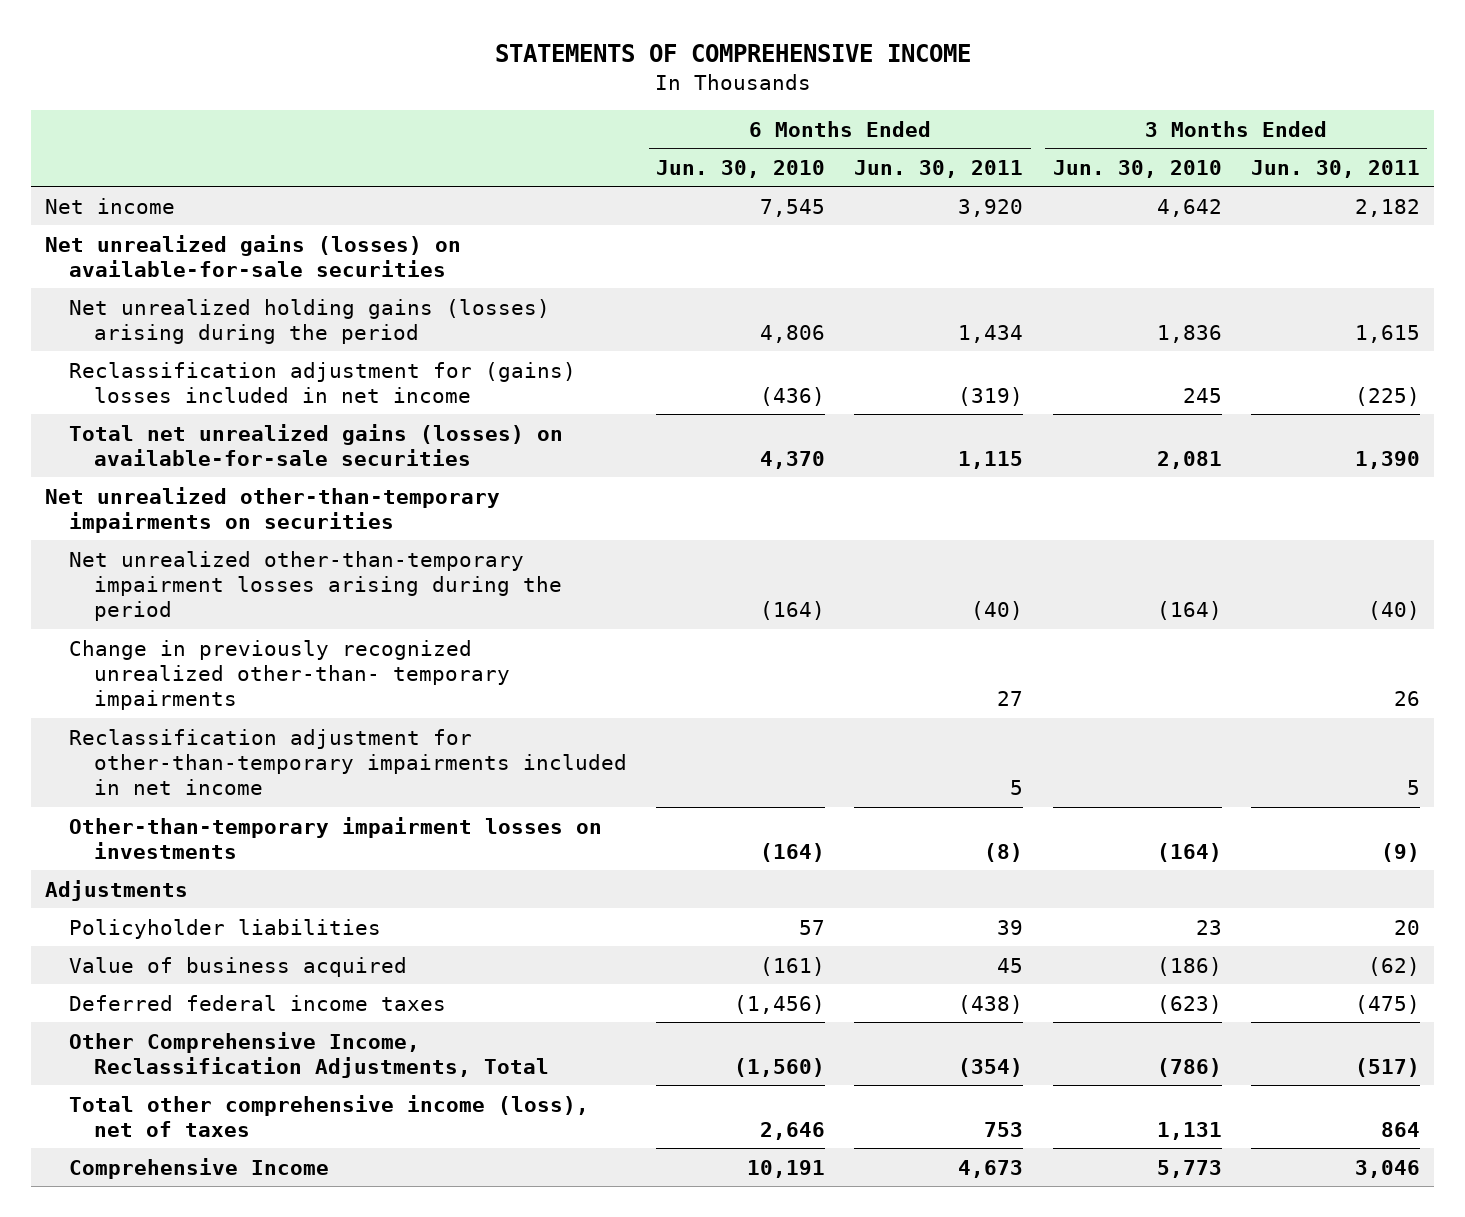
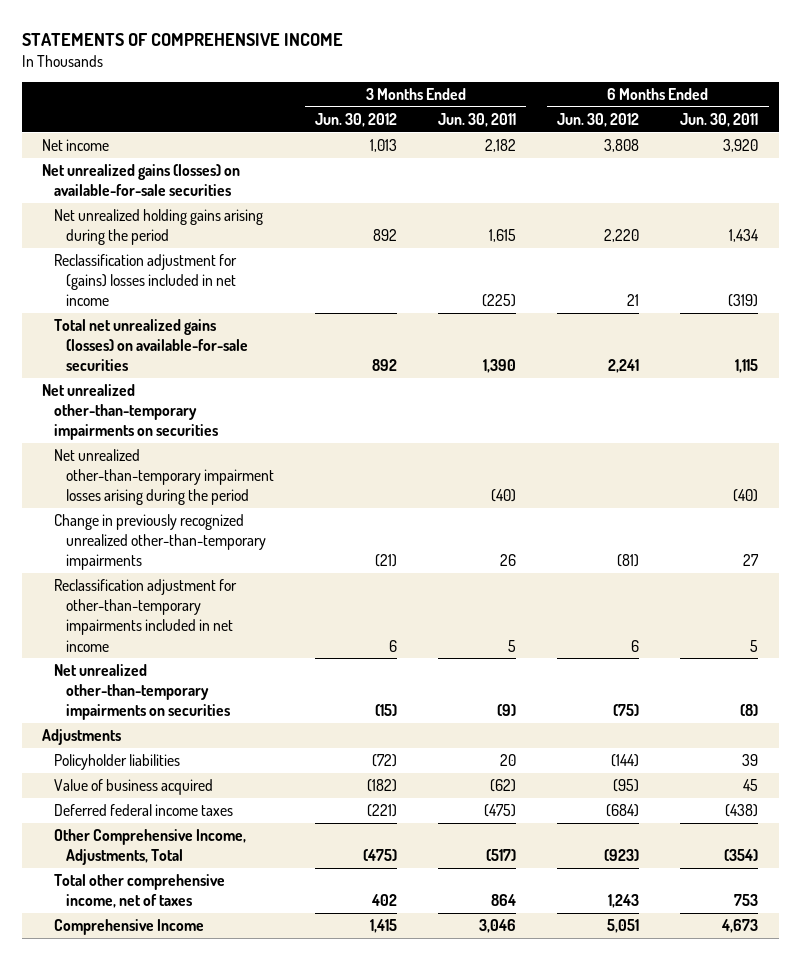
[655,159,825,178] Jun. 30, 2010 -> none
[1052,159,1222,178] Jun. 30, 2010 -> none
none -> [315,113,398,128] Jun. 30, 2012
none -> [557,113,640,128] Jun. 30, 2012
[69,298,551,344] Net unrealized holding gains (losses) arising during the period -> [54,209,264,246] Net unrealized holding gains arising during the period
[69,639,510,710] Change in previously recognized unrealized other-than- temporary impairments -> [54,514,267,571] Change in previously recognized unrealized other-than-temporary impairments
[69,816,603,859] Other-than-temporary impairment losses on investments -> [54,664,231,721] Net unrealized other-than-temporary impairments on securities
[69,1031,549,1078] Other Comprehensive Income, Reclassification Adjustments, Total -> [54,829,247,866] Other Comprehensive Income, Adjustments, Total
[69,1094,590,1137] Total other comprehensive income (loss), net of taxes -> [54,874,226,909] Total other comprehensive income, net of taxes

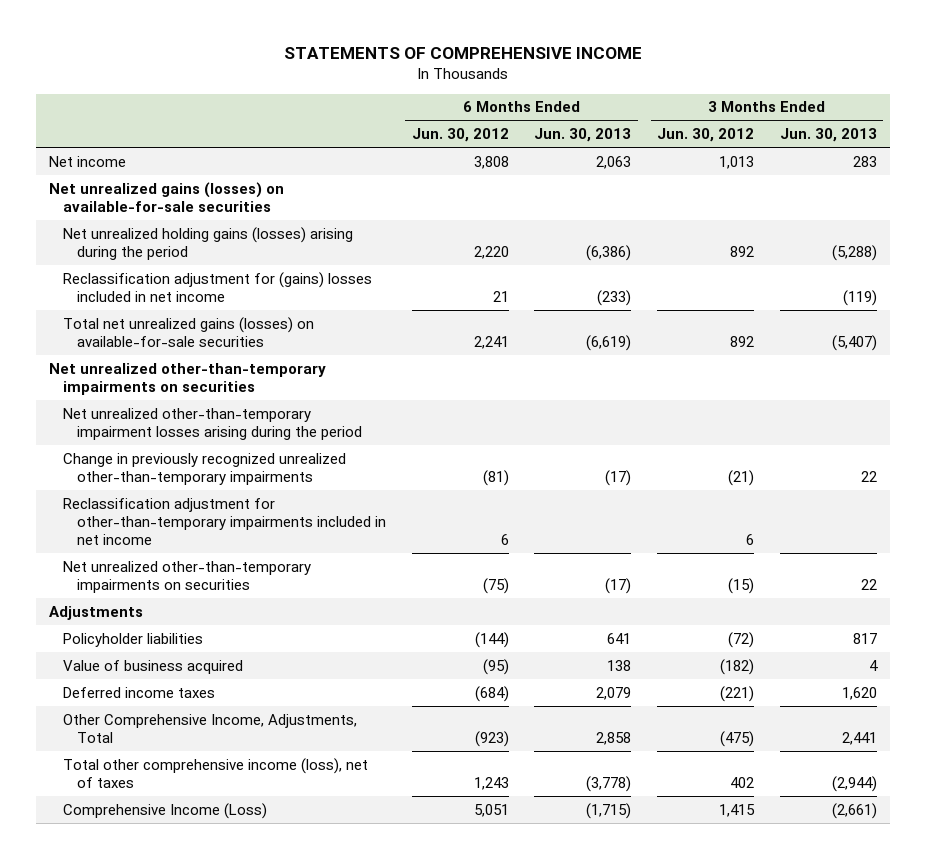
[438,113,517,128] Jun. 30, 2011 -> none
[680,113,759,128] Jun. 30, 2011 -> none
none -> [534,128,632,143] Jun. 30, 2013
none -> [780,128,878,143] Jun. 30, 2013
[54,209,264,246] Net unrealized holding gains arising during the period -> [62,226,353,261] Net unrealized holding gains (losses) arising during the period
[54,804,234,817] Deferred federal income taxes -> [62,686,215,698] Deferred income taxes
[54,874,226,909] Total other comprehensive income, net of taxes -> [62,757,368,789] Total other comprehensive income (loss), net of taxes
[54,919,205,936] Comprehensive Income -> [62,802,267,819] Comprehensive Income (Loss)

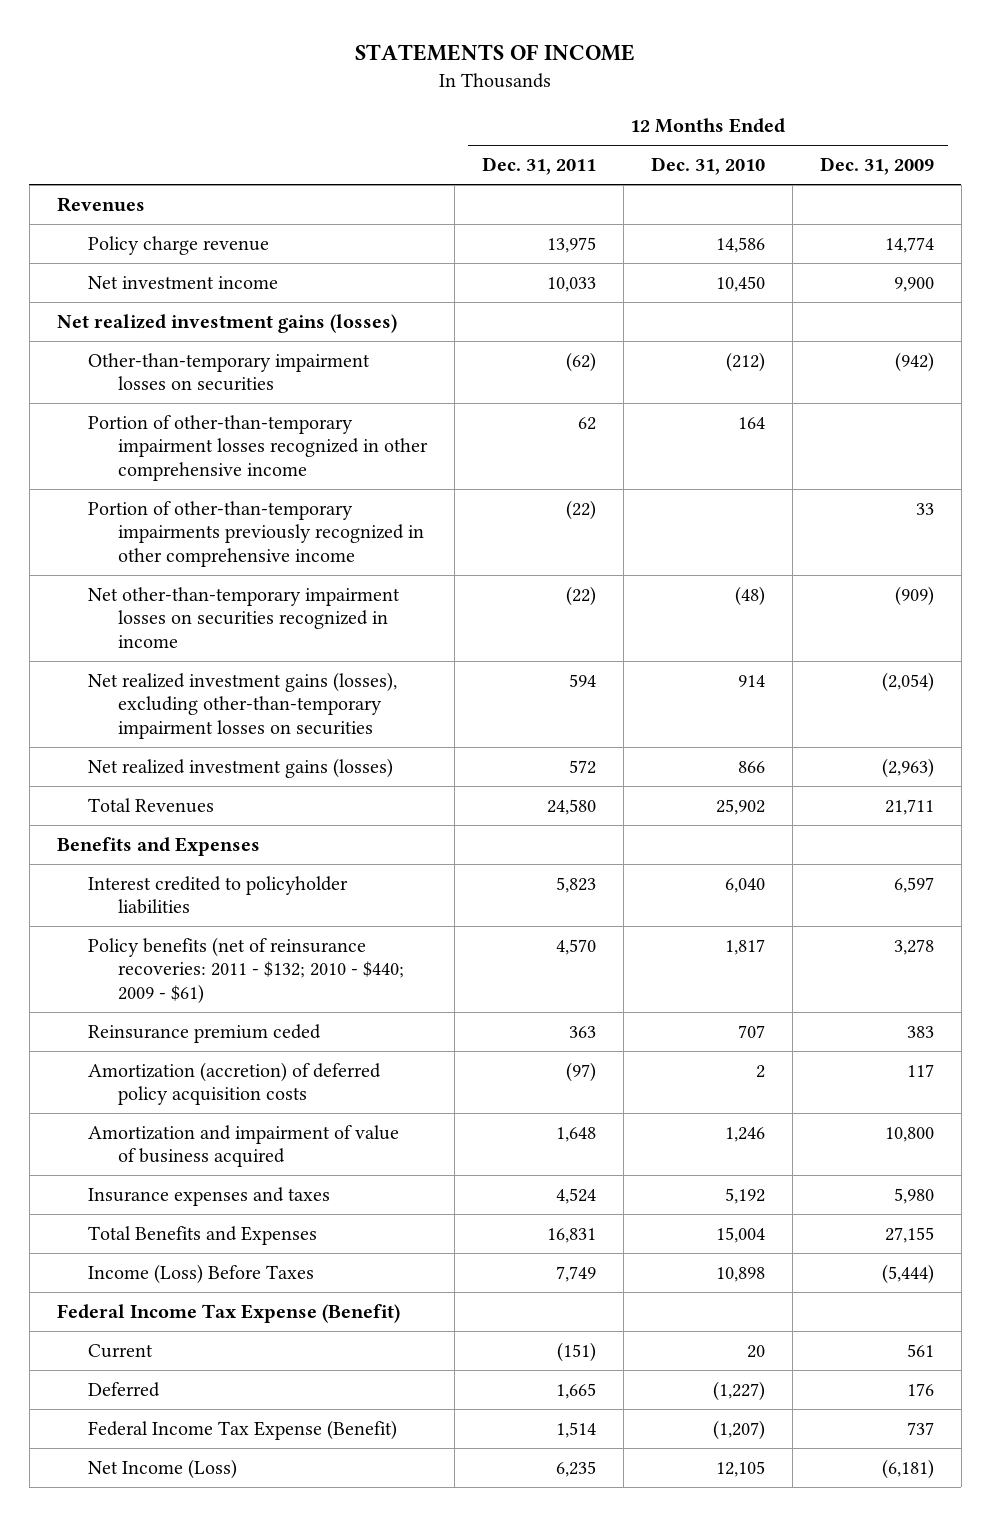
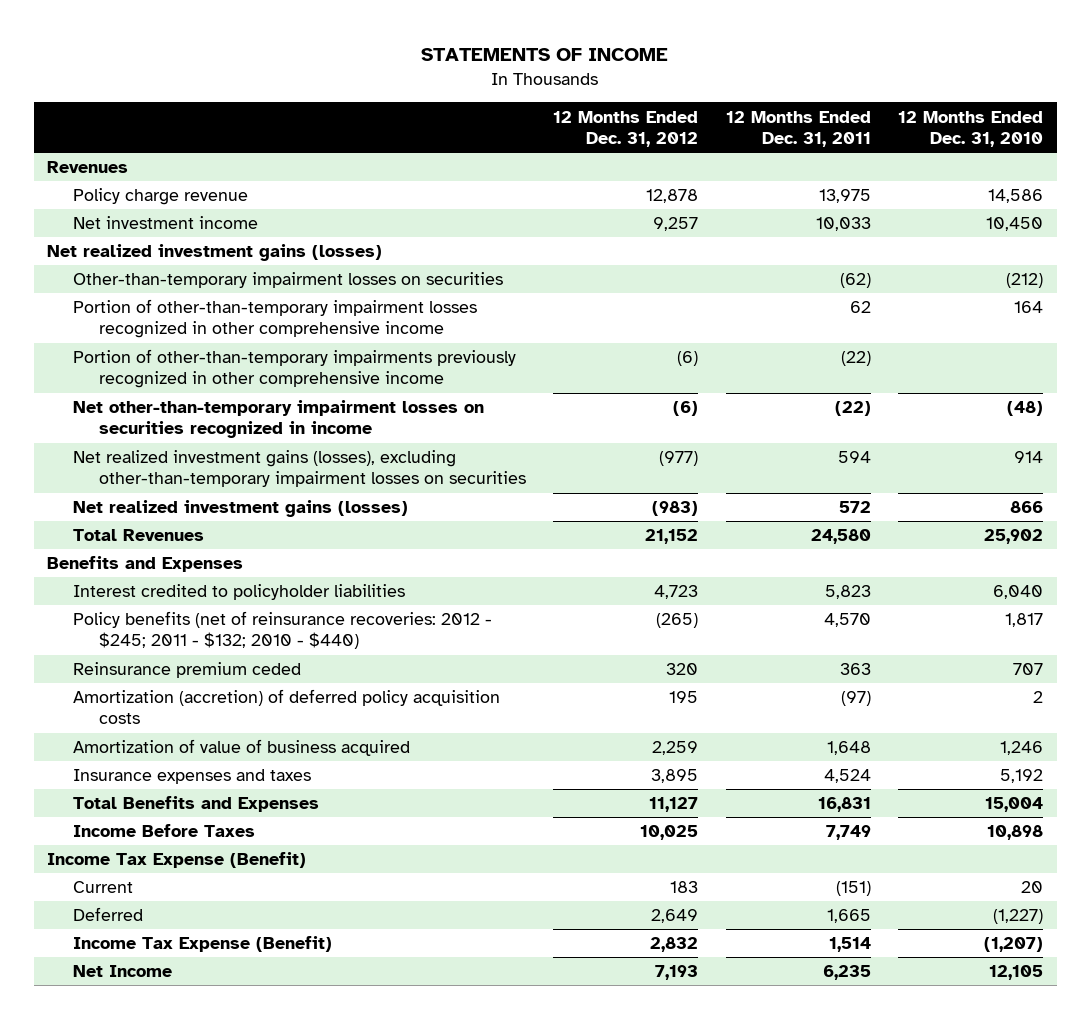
[819,157,934,176] Dec. 31, 2009 -> none
none -> [553,110,699,147] 12 Months Ended Dec. 31, 2012
[87,936,405,1004] Policy benefits (net of reinsurance recoveries: 2011 - $132; 2010 - $440; 2009 - $61) -> [73,611,493,650] Policy benefits (net of reinsurance recoveries: 2012 - $245; 2011 - $132; 2010 - $440)
[87,1124,399,1168] Amortization and impairment of value of business acquired -> [73,739,411,757] Amortization of value of business acquired
[87,1263,314,1284] Income (Loss) Before Taxes -> [73,824,256,838] Income Before Taxes
[56,1303,400,1323] Federal Income Tax Expense (Benefit) -> [47,852,307,869] Income Tax Expense (Benefit)
[87,1419,397,1440] Federal Income Tax Expense (Benefit) -> [73,936,333,953] Income Tax Expense (Benefit)
[87,1458,237,1479] Net Income (Loss) -> [73,965,173,978] Net Income

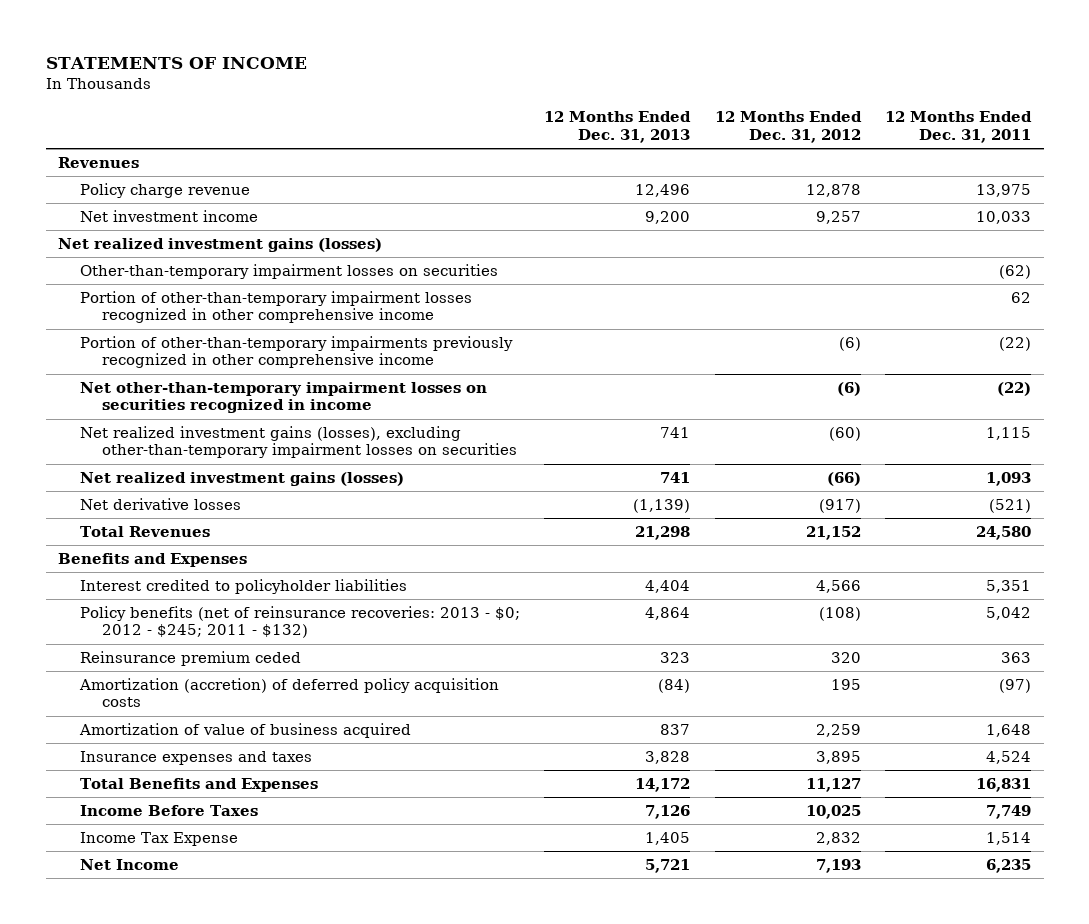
[898,110,1044,147] 12 Months Ended Dec. 31, 2010 -> none
none -> [544,111,692,143] 12 Months Ended Dec. 31, 2013
[659,451,699,467] (977) -> [828,426,861,441] (60)
[837,451,871,464] 594 -> [986,426,1032,440] 1,115
[652,501,699,517] (983) -> [826,471,861,486] (66)
[838,501,871,514] 572 -> [986,471,1032,486] 1,093
none -> [80,497,242,510] Net derivative losses
[654,585,699,600] 4,723 -> [815,579,861,593] 4,566
[824,585,871,600] 5,823 -> [986,579,1032,593] 5,351
[73,611,493,650] Policy benefits (net of reinsurance recoveries: 2012 - $245; 2011 - $132; 2010 - $440) -> [80,605,521,639] Policy benefits (net of reinsurance recoveries: 2013 - $0; 2012 - $245; 2011 - $132)
[656,613,699,629] (265) -> [818,606,861,621] (108)
[823,613,871,628] 4,570 -> [986,606,1032,620] 5,042
[47,852,307,869] Income Tax Expense (Benefit) -> none
[73,881,134,894] Current -> none
[73,907,144,922] Deferred -> none
[73,936,333,953] Income Tax Expense (Benefit) -> [80,831,239,846] Income Tax Expense

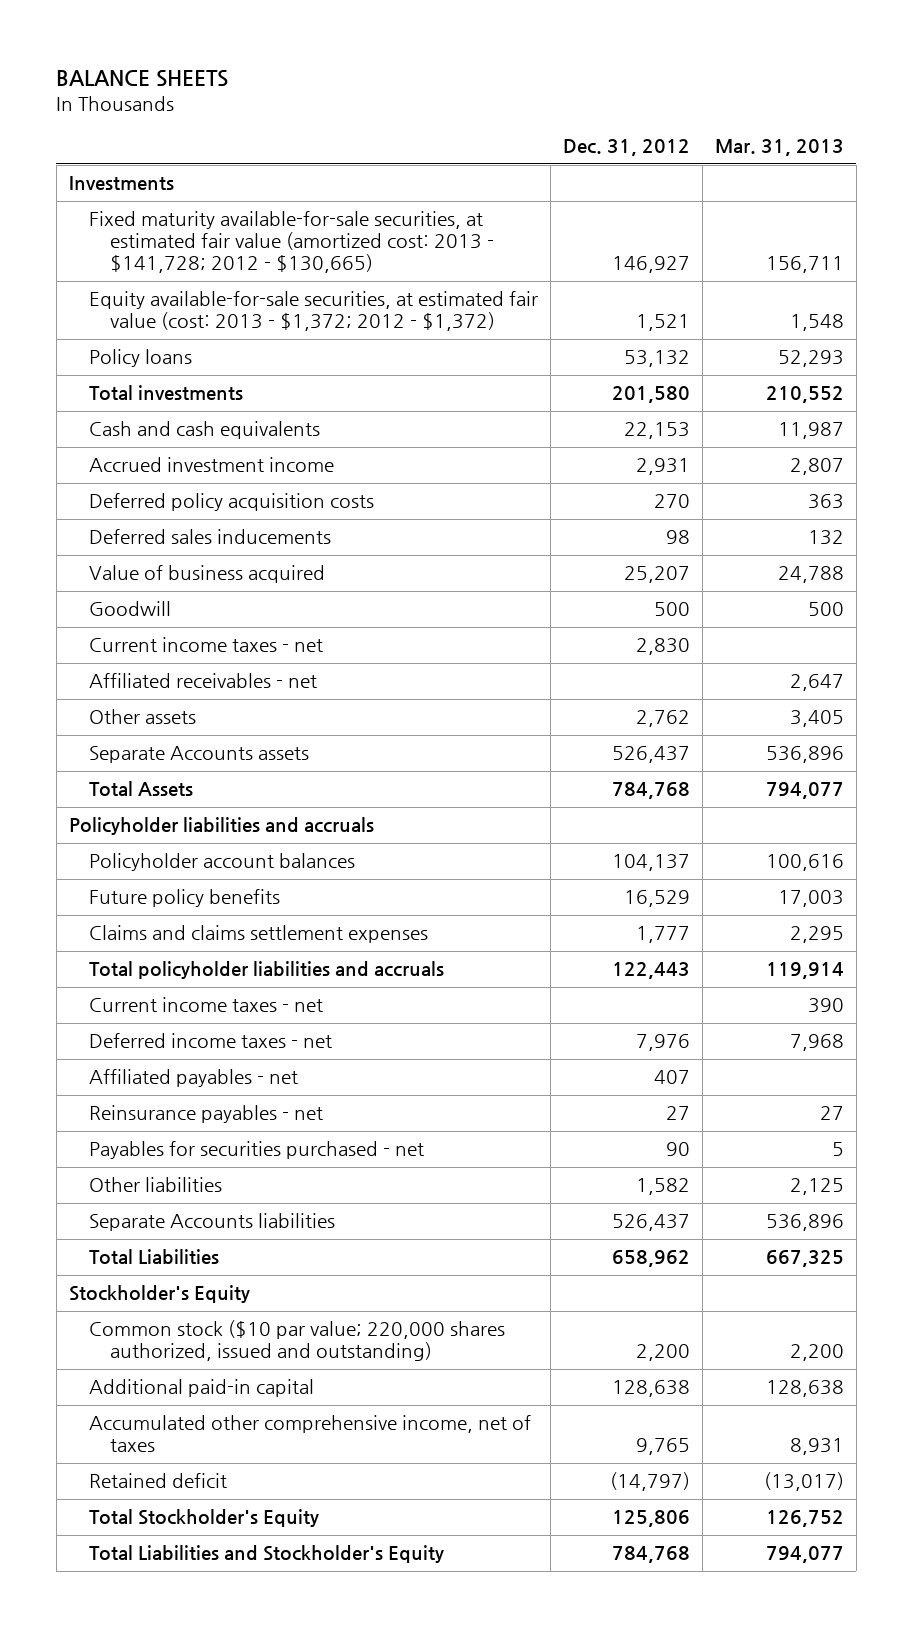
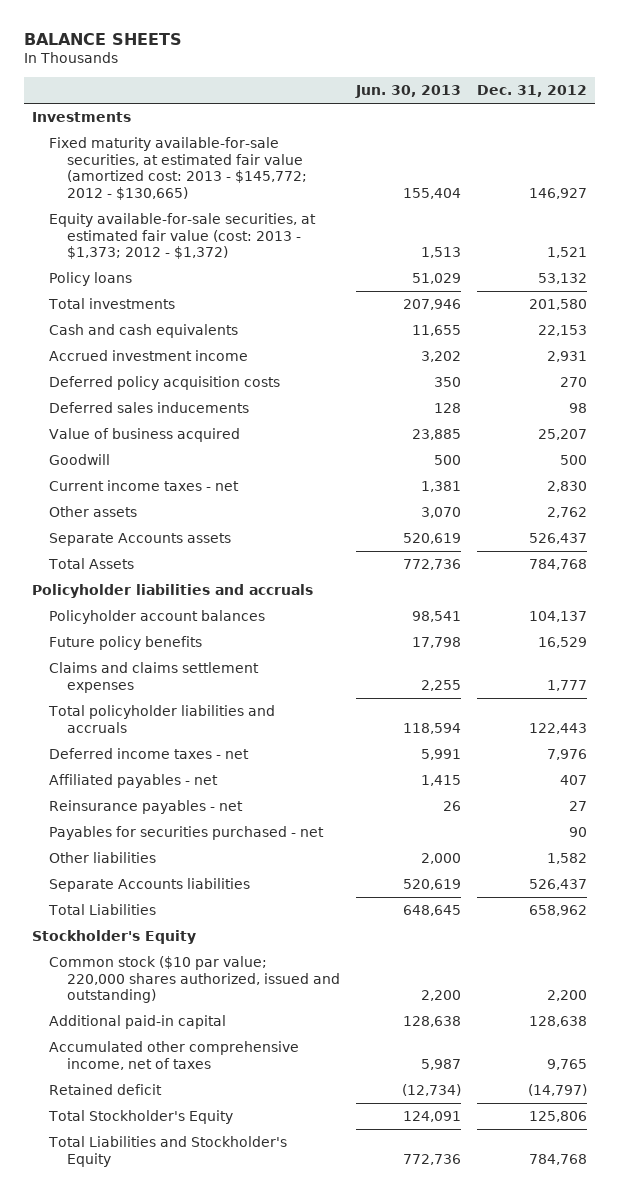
[714,139,844,157] Mar. 31, 2013 -> none
none -> [354,85,461,99] Jun. 30, 2013
[89,211,494,274] Fixed maturity available-for-sale securities, at estimated fair value (amortized cost: 2013 - $141,728; 2012 - $130,665) -> [49,137,308,200] Fixed maturity available-for-sale securities, at estimated fair value (amortized cost: 2013 - $145,772; 2012 - $130,665)
[89,291,539,332] Equity available-for-sale securities, at estimated fair value (cost: 2013 - $1,372; 2012 - $1,372) -> [49,213,317,260] Equity available-for-sale securities, at estimated fair value (cost: 2013 - $1,373; 2012 - $1,372)
[89,673,318,689] Affiliated receivables - net -> none
[89,997,324,1013] Current income taxes - net -> none

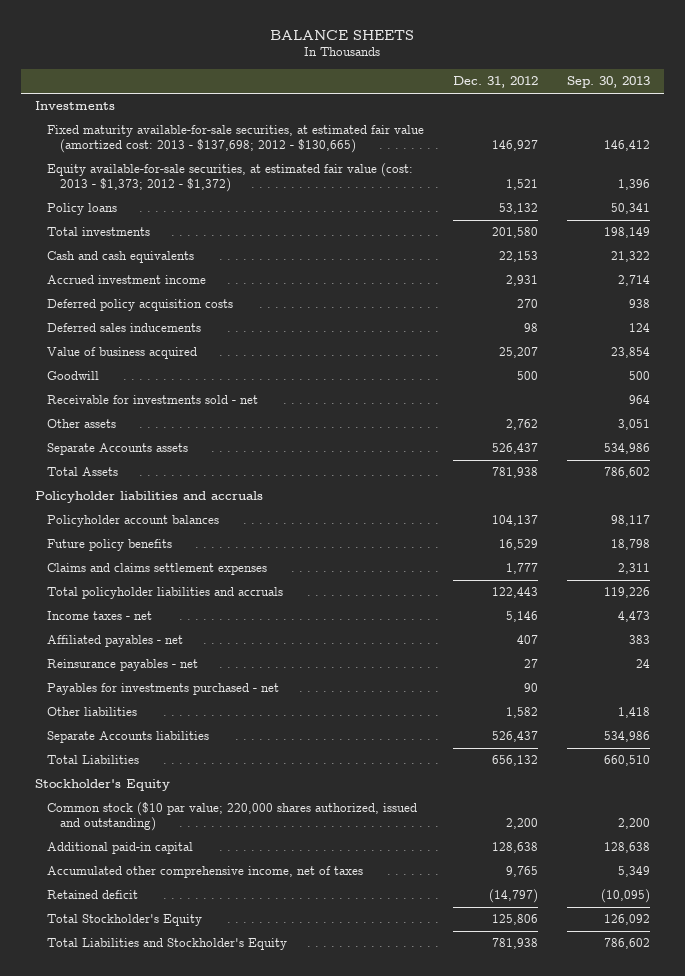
[354,85,461,99] Jun. 30, 2013 -> none
none -> [566,76,650,89] Sep. 30, 2013
[49,137,308,200] Fixed maturity available-for-sale securities, at estimated fair value (amortized cost: 2013 - $145,772; 2012 - $130,665) -> [47,125,425,154] Fixed maturity available-for-sale securities, at estimated fair value (amortized cost: 2013 - $137,698; 2012 - $130,665)
[49,480,240,492] Current income taxes - net -> none
none -> [47,395,259,405] Receivable for investments sold - net
[528,559,587,571] 784,768 -> [492,467,539,479] 781,938
[49,748,250,760] Deferred income taxes - net -> [47,611,153,621] Income taxes - net
[546,749,587,761] 7,976 -> [506,611,539,623] 5,146
[49,826,325,841] Payables for securities purchased - net -> [47,683,280,696] Payables for investments purchased - net
[528,905,587,917] 658,962 -> [492,755,539,767] 656,132
[528,1153,587,1165] 784,768 -> [492,938,539,950] 781,938

